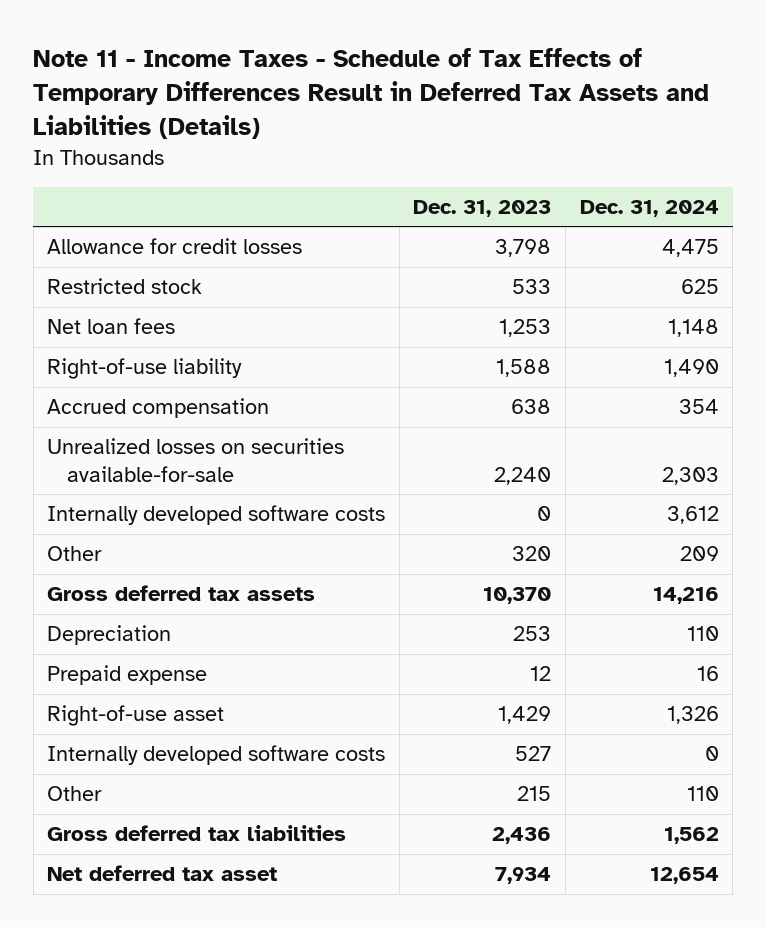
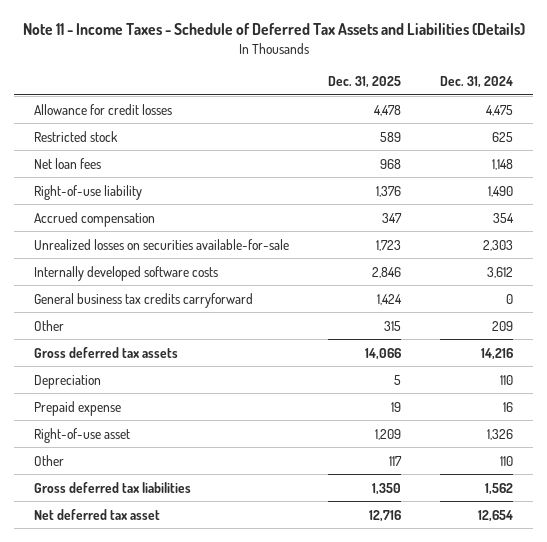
[33,48,710,140] Note 11 - Income Taxes - Schedule of Tax Effects of Temporary Differences Result in Deferred Tax Assets and Liabilities (Details) -> [22,23,525,36] Note 11 - Income Taxes - Schedule of Deferred Tax Assets and Liabilities (Details)
[413,199,552,217] Dec. 31, 2023 -> none
none -> [328,76,402,89] Dec. 31, 2025
none -> [33,292,253,308] General business tax credits carryforward
[47,745,386,766] Internally developed software costs -> none

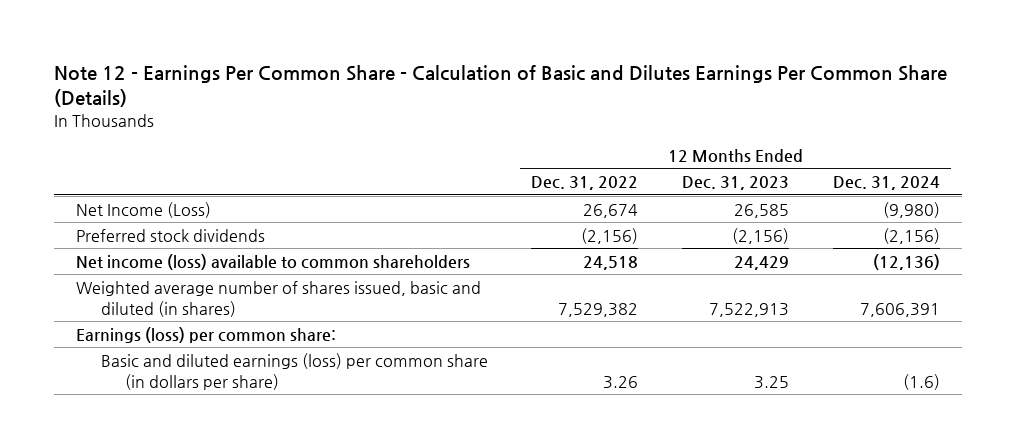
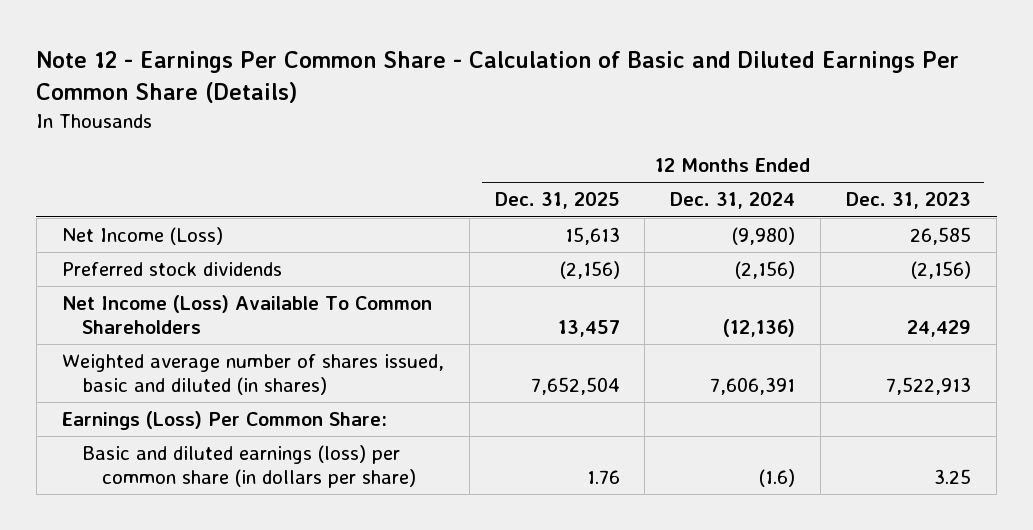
[53,65,947,108] Note 12 - Earnings Per Common Share - Calculation of Basic and Dilutes Earnings Per Common Share (Details) -> [36,51,960,103] Note 12 - Earnings Per Common Share - Calculation of Basic and Diluted Earnings Per Common Share (Details)
[531,176,639,191] Dec. 31, 2022 -> none
none -> [494,192,620,210] Dec. 31, 2025
[75,253,470,270] Net income (loss) available to common shareholders -> [61,295,432,334] Net Income (Loss) Available To Common Shareholders
[75,326,336,343] Earnings (loss) per common share: -> [61,411,387,431] Earnings (Loss) Per Common Share:

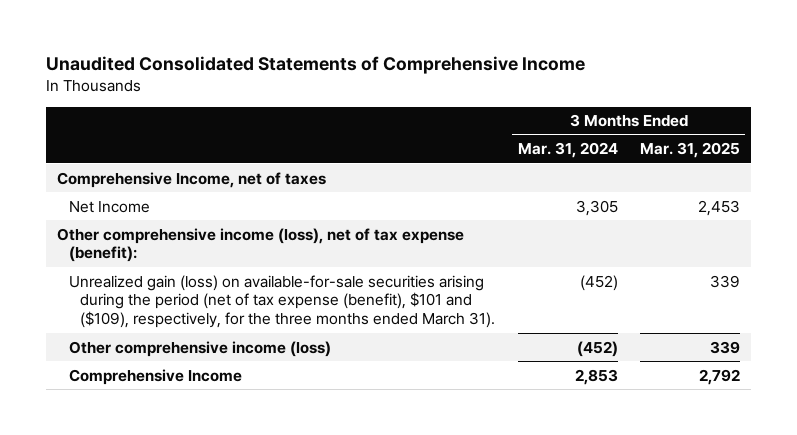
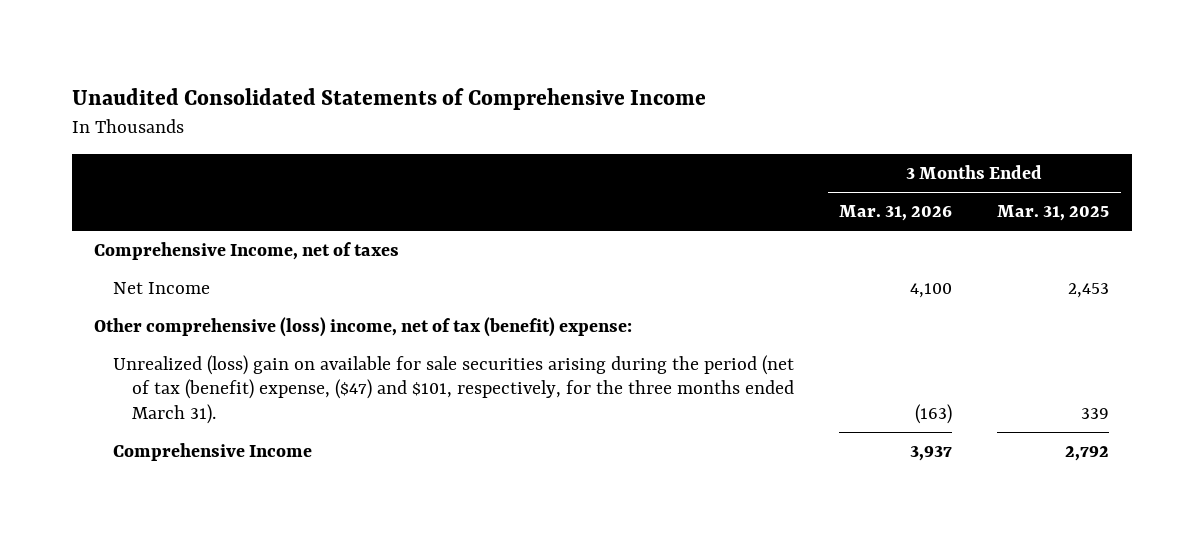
[517,142,618,159] Mar. 31, 2024 -> none
none -> [839,205,953,222] Mar. 31, 2026
[68,340,331,357] Other comprehensive income (loss) -> none
[57,227,465,263] Other comprehensive income (loss), net of tax expense (benefit): -> [94,316,633,337] Other comprehensive (loss) income, net of tax (benefit) expense:
[68,274,496,329] Unrealized gain (loss) on available-for-sale securities arising during the period (net of tax expense (benefit), $101 and ($109), respectively, for the three months ended March 31). -> [113,354,795,424] Unrealized (loss) gain on available for sale securities arising during the period (net of tax (benefit) expense, ($47) and $101, respectively, for the three months ended March 31).

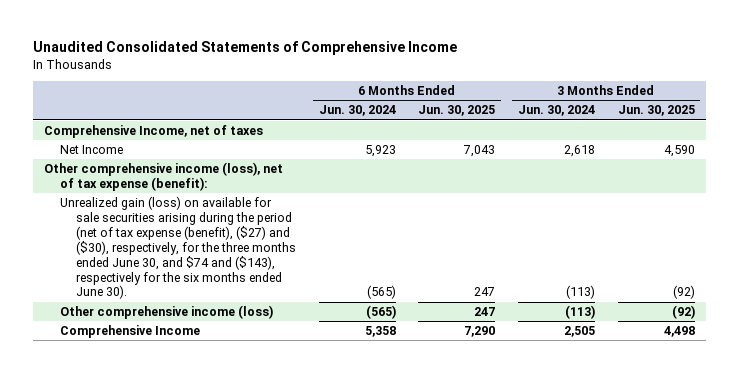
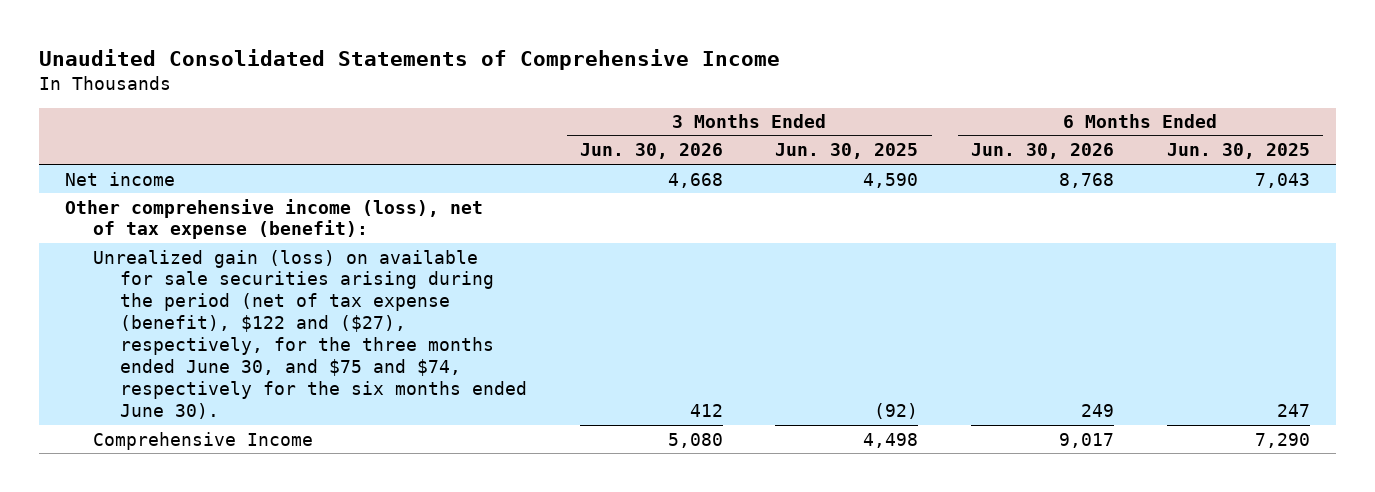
[318,105,396,117] Jun. 30, 2024 -> none
[517,105,595,117] Jun. 30, 2024 -> none
none -> [579,143,723,160] Jun. 30, 2026
none -> [971,143,1115,160] Jun. 30, 2026
[44,125,264,139] Comprehensive Income, net of taxes -> none
[60,145,124,155] Net Income -> [65,171,176,186] Net income
[60,305,274,320] Other comprehensive income (loss) -> none
[60,196,296,300] Unrealized gain (loss) on available for sale securities arising during the period (net of tax expense (benefit), ($27) and ($30), respectively, for the three months ended June 30, and $74 and ($143), respectively for the six months ended June 30). -> [92,249,528,420] Unrealized gain (loss) on available for sale securities arising during the period (net of tax expense (benefit), $122 and ($27), respectively, for the three months ended June 30, and $75 and $74, respectively for the six months ended June 30).

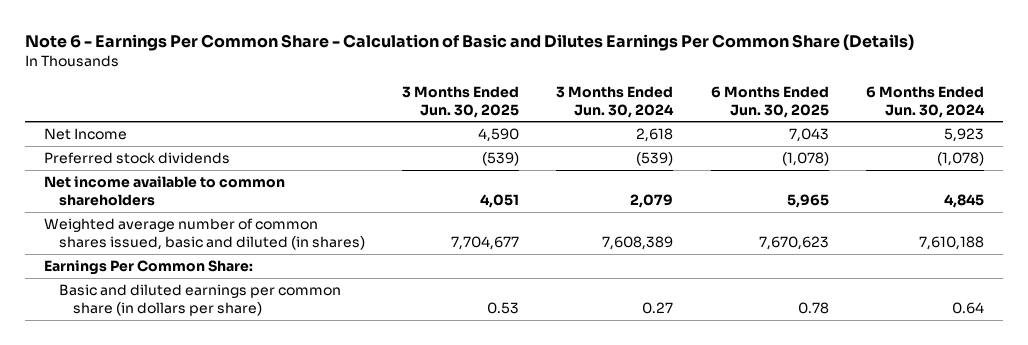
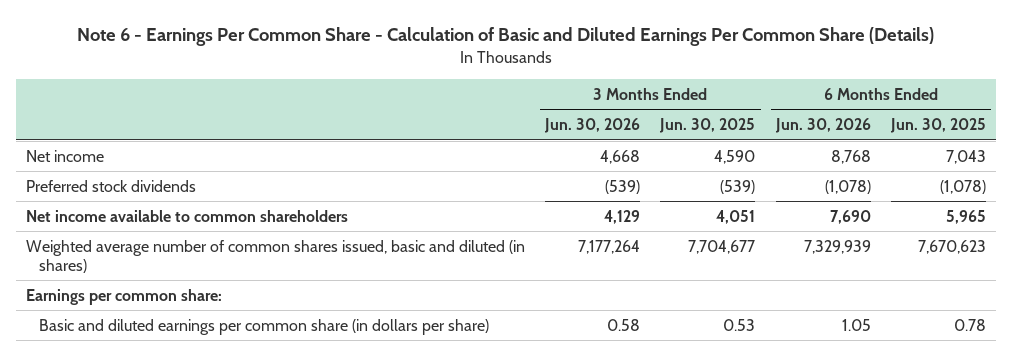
[24,33,914,51] Note 6 - Earnings Per Common Share - Calculation of Basic and Dilutes Earnings Per Common Share (Details) -> [76,27,934,47] Note 6 - Earnings Per Common Share - Calculation of Basic and Diluted Earnings Per Common Share (Details)
[556,85,675,118] 3 Months Ended Jun. 30, 2024 -> none
[866,85,986,118] 6 Months Ended Jun. 30, 2024 -> none
none -> [544,118,641,134] Jun. 30, 2026
none -> [774,118,871,134] Jun. 30, 2026
[43,128,127,141] Net Income -> [26,149,105,162] Net income
[43,260,253,276] Earnings Per Common Share: -> [26,288,223,305] Earnings per common share:

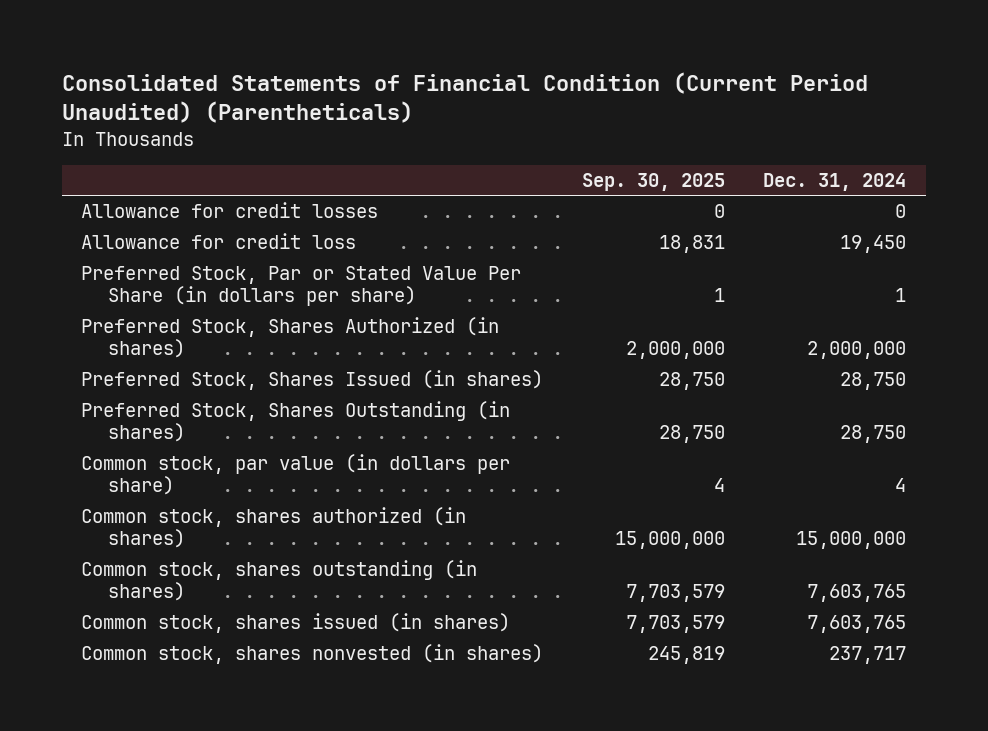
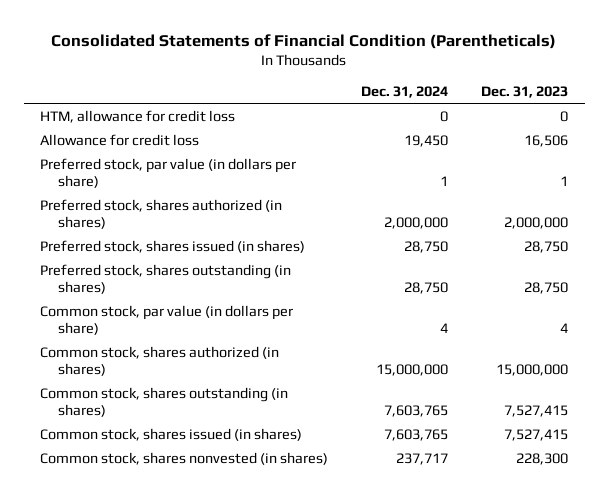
[61,72,868,124] Consolidated Statements of Financial Condition (Current Period Unaudited) (Parentheticals) -> [51,33,557,49] Consolidated Statements of Financial Condition (Parentheticals)
[581,172,725,191] Sep. 30, 2025 -> none
none -> [481,86,569,99] Dec. 31, 2023
[81,202,379,219] Allowance for credit losses -> [40,109,236,123] HTM, allowance for credit loss
[81,266,522,307] Preferred Stock, Par or Stated Value Per Share (in dollars per share) -> [40,157,297,189] Preferred stock, par value (in dollars per share)
[81,317,500,359] Preferred Stock, Shares Authorized (in shares) -> [40,198,283,230] Preferred stock, shares authorized (in shares)
[81,370,544,391] Preferred Stock, Shares Issued (in shares) -> [40,239,306,253] Preferred stock, shares issued (in shares)
[81,401,511,443] Preferred Stock, Shares Outstanding (in shares) -> [40,263,292,295] Preferred stock, shares outstanding (in shares)

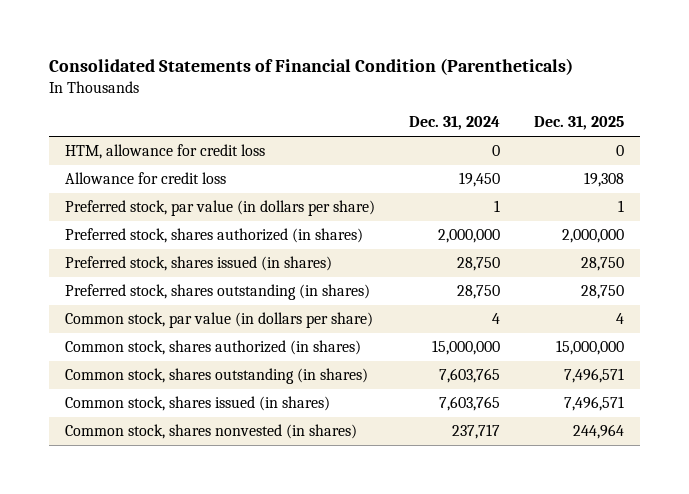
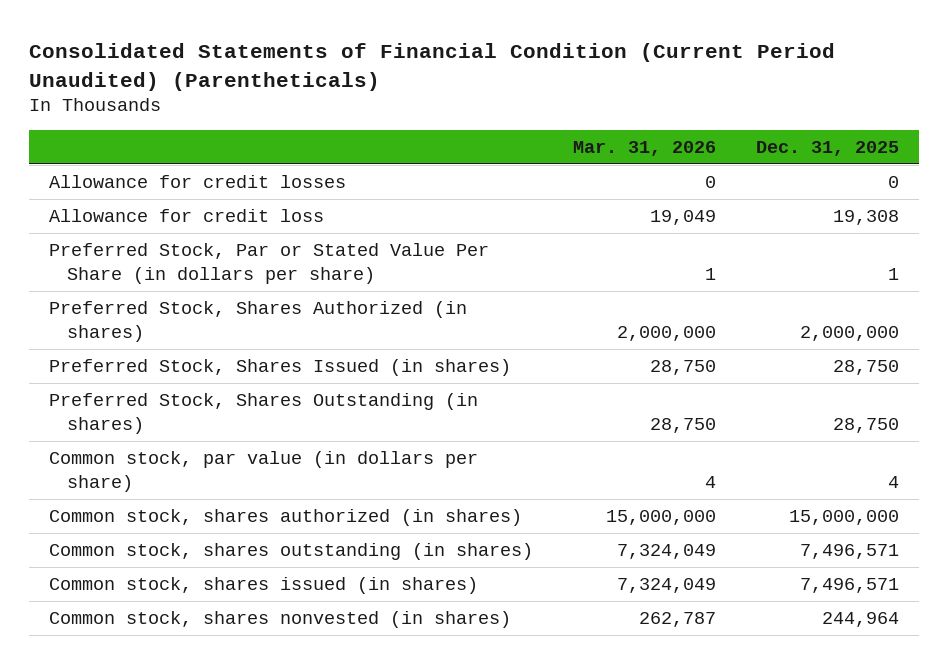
[48,58,573,76] Consolidated Statements of Financial Condition (Parentheticals) -> [29,43,836,91] Consolidated Statements of Financial Condition (Current Period Unaudited) (Parentheticals)
[408,116,500,131] Dec. 31, 2024 -> none
none -> [573,140,717,156] Mar. 31, 2026
[65,144,266,160] HTM, allowance for credit loss -> [49,175,347,189] Allowance for credit losses
[65,200,376,217] Preferred stock, par value (in dollars per share) -> [49,243,490,284] Preferred Stock, Par or Stated Value Per Share (in dollars per share)
[65,228,364,244] Preferred stock, shares authorized (in shares) -> [49,301,468,342] Preferred Stock, Shares Authorized (in shares)
[65,256,333,272] Preferred stock, shares issued (in shares) -> [49,359,512,377] Preferred Stock, Shares Issued (in shares)
[65,284,371,301] Preferred stock, shares outstanding (in shares) -> [49,393,479,434] Preferred Stock, Shares Outstanding (in shares)

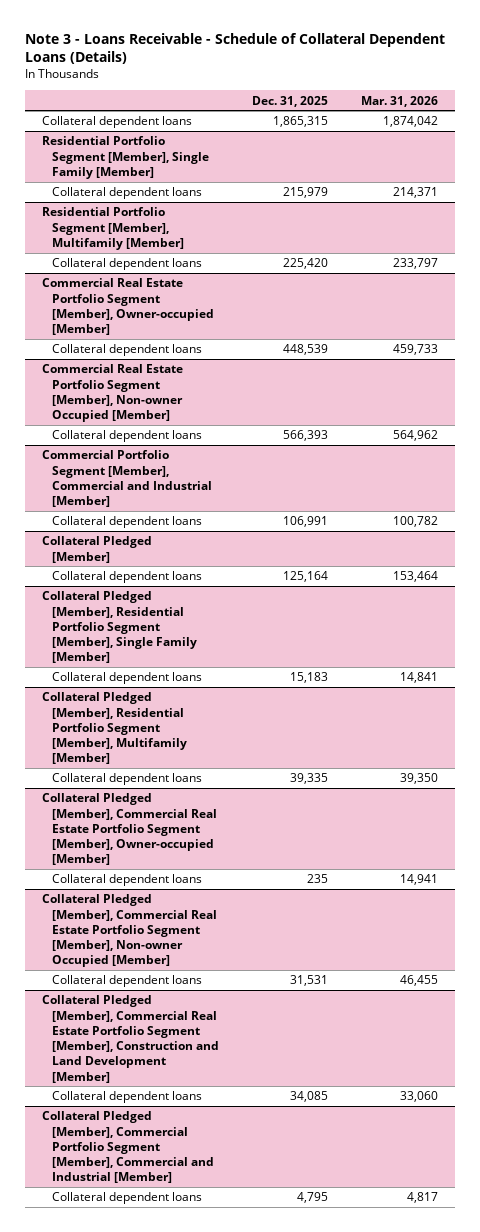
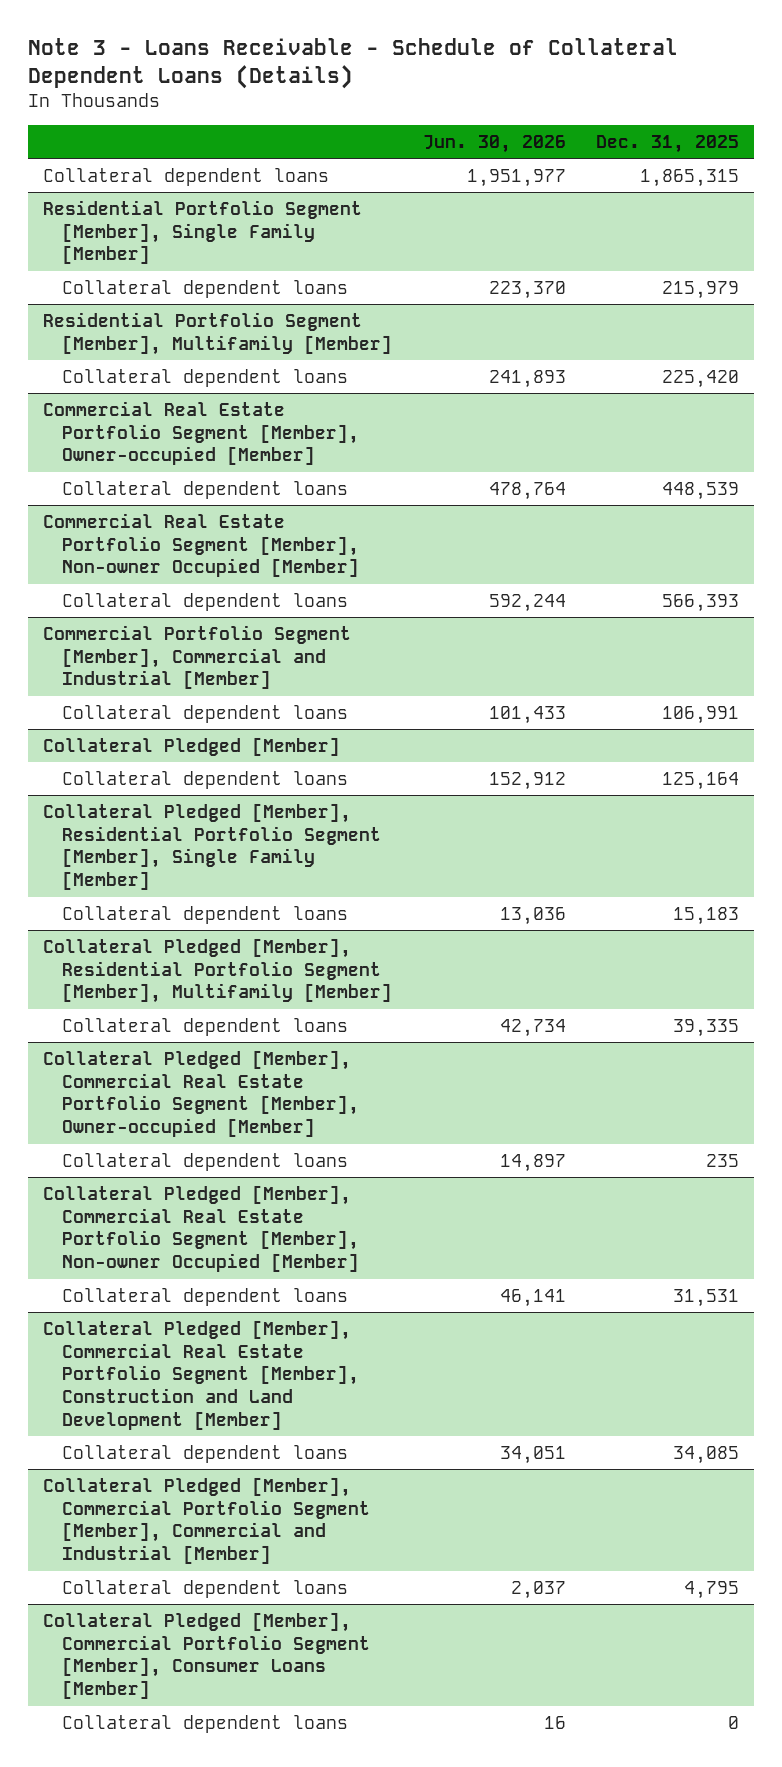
[361,95,439,107] Mar. 31, 2026 -> none
none -> [422,134,566,153] Jun. 30, 2026
none -> [42,1611,371,1700] Collateral Pledged [Member], Commercial Portfolio Segment [Member], Consumer Loans [Member]
none -> [62,1714,349,1733] Collateral dependent loans

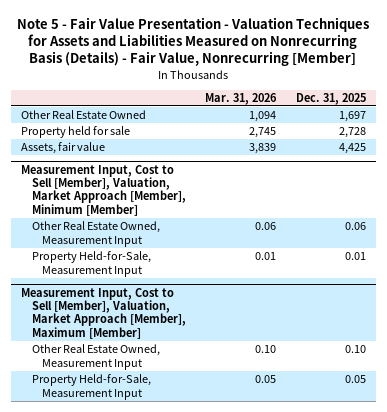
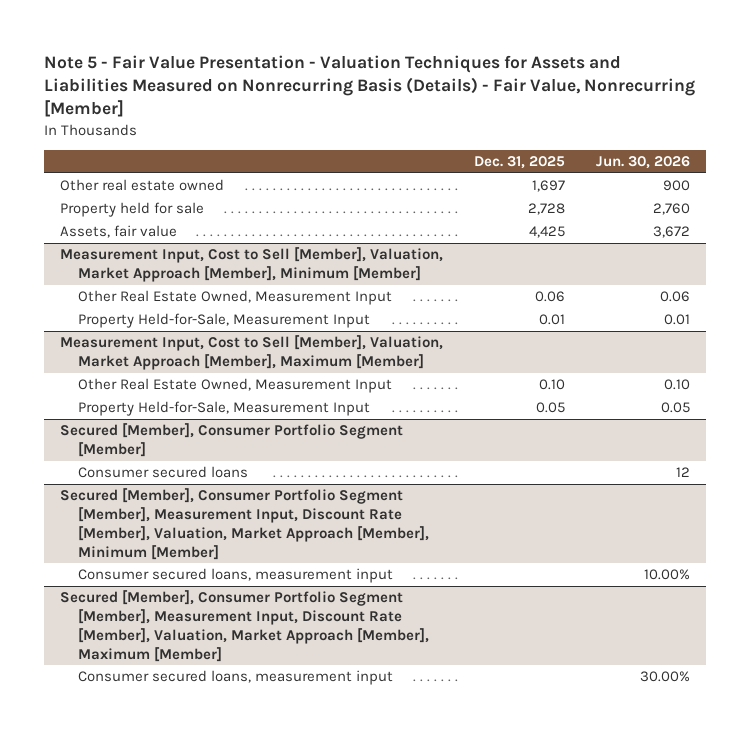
[205,92,278,105] Mar. 31, 2026 -> none
none -> [596,155,691,169] Jun. 30, 2026
[20,110,146,120] Other Real Estate Owned -> [59,179,224,192] Other real estate owned
none -> [59,423,403,458] Secured [Member], Consumer Portfolio Segment [Member]
none -> [78,466,249,479] Consumer secured loans
none -> [59,488,430,560] Secured [Member], Consumer Portfolio Segment [Member], Measurement Input, Discount Rate [Member], Valuation, Market Approach [Member], Minimum [Member]
none -> [78,568,394,584] Consumer secured loans, measurement input
none -> [59,590,430,662] Secured [Member], Consumer Portfolio Segment [Member], Measurement Input, Discount Rate [Member], Valuation, Market Approach [Member], Maximum [Member]
none -> [78,670,394,686] Consumer secured loans, measurement input

